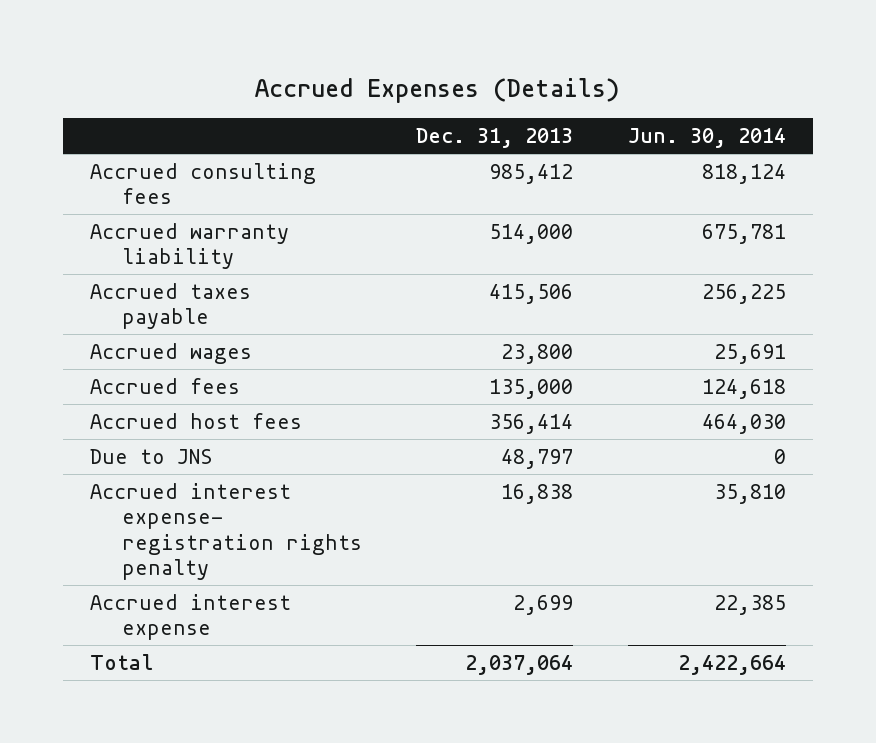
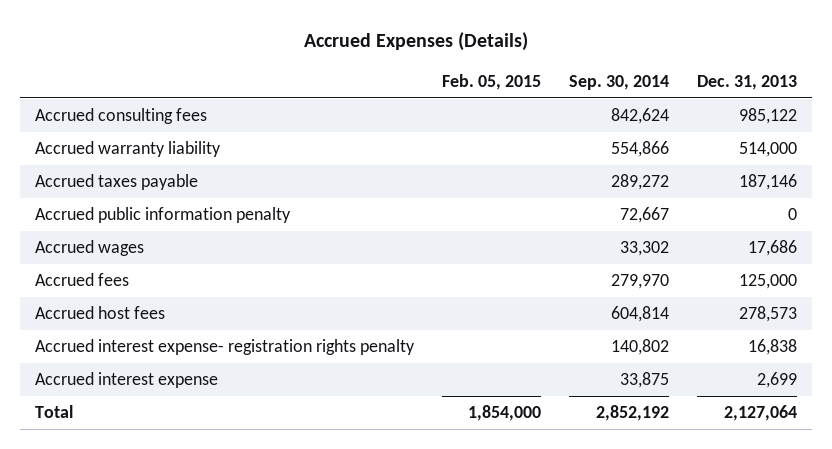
[627,128,786,149] Jun. 30, 2014 -> none
none -> [441,73,541,90] Feb. 05, 2015
none -> [569,74,670,90] Sep. 30, 2014
[489,163,574,184] 985,412 -> [739,108,798,125] 985,122
[90,448,213,464] Due to JNS -> none
[489,283,574,304] 415,506 -> [739,174,798,191] 187,146
none -> [34,207,291,224] Accrued public information penalty
[501,343,574,364] 23,800 -> [748,240,798,257] 17,686
[489,378,574,399] 135,000 -> [739,274,798,290] 125,000
[489,413,574,434] 356,414 -> [739,306,798,323] 278,573
[465,654,574,675] 2,037,064 -> [724,405,798,422] 2,127,064

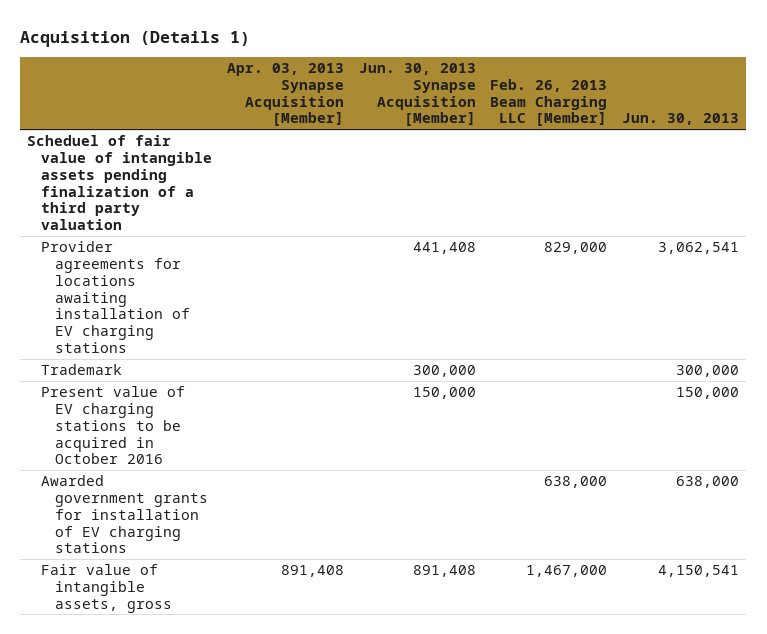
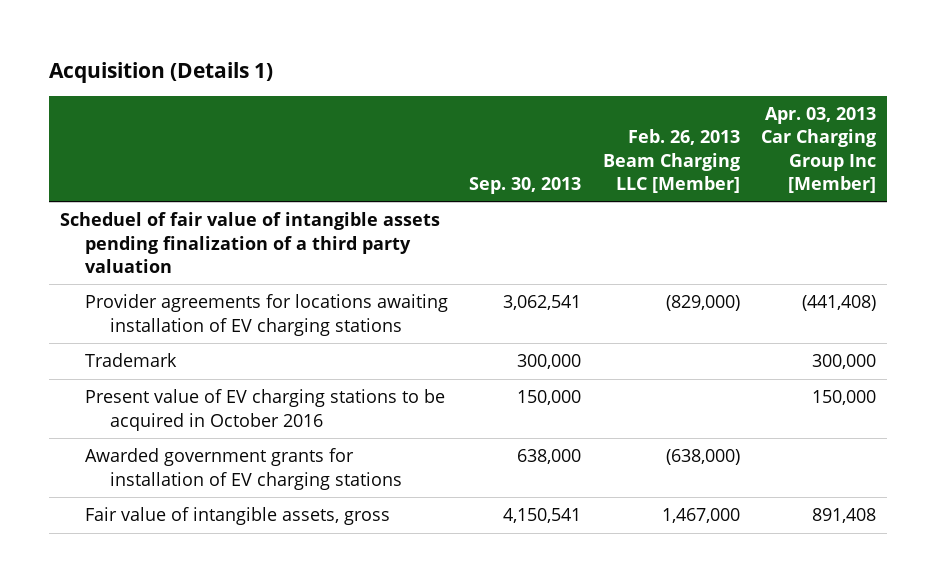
[227,62,345,127] Apr. 03, 2013 Synapse Acquisition [Member] -> none
[358,62,476,127] Jun. 30, 2013 Synapse Acquisition [Member] -> none
[622,113,740,126] Jun. 30, 2013 -> none
none -> [469,176,582,194] Sep. 30, 2013
none -> [761,106,877,193] Apr. 03, 2013 Car Charging Group Inc [Member]
[544,242,608,255] 829,000 -> [665,295,740,312] (829,000)
[544,476,608,489] 638,000 -> [665,449,740,466] (638,000)

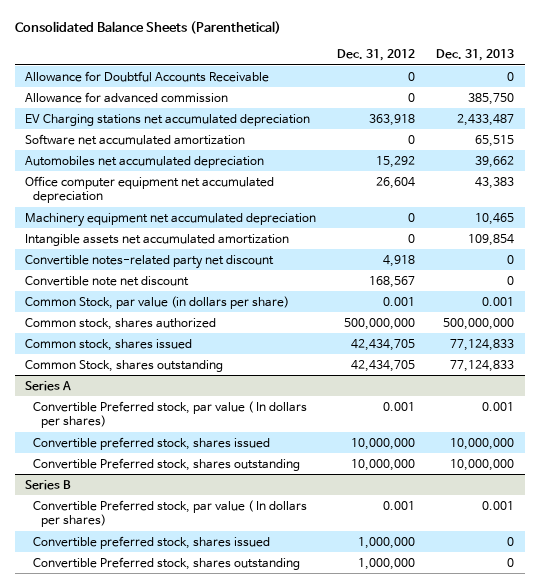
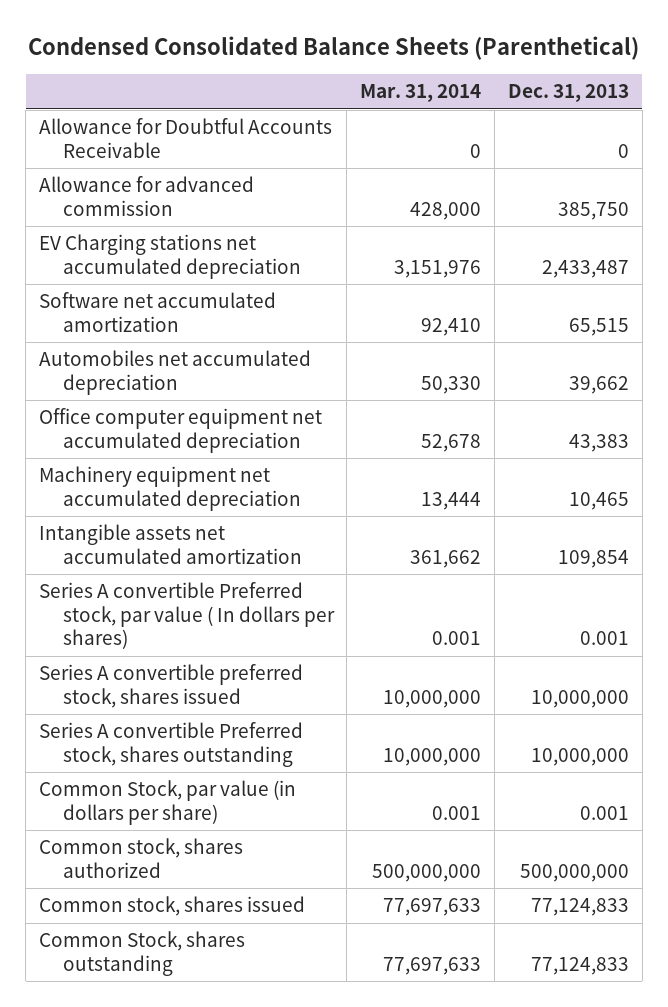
[14,21,281,35] Consolidated Balance Sheets (Parenthetical) -> [27,36,639,61] Condensed Consolidated Balance Sheets (Parenthetical)
[337,49,416,62] Dec. 31, 2012 -> none
none -> [360,84,482,103] Mar. 31, 2014
[25,254,275,269] Convertible notes-related party net discount -> none
[25,275,190,286] Convertible note net discount -> none
none -> [38,582,335,650] Series A convertible Preferred stock, par value ( In dollars per shares)
none -> [38,664,303,708] Series A convertible preferred stock, shares issued
none -> [38,722,303,767] Series A convertible Preferred stock, shares outstanding
[25,380,72,391] Series A -> none
[33,400,308,429] Convertible Preferred stock, par value ( In dollars per shares) -> none
[33,436,271,450] Convertible preferred stock, shares issued -> none
[33,457,301,471] Convertible Preferred stock, shares outstanding -> none
[25,479,72,490] Series B -> none
[33,499,308,528] Convertible Preferred stock, par value ( In dollars per shares) -> none
[33,535,271,549] Convertible preferred stock, shares issued -> none
[33,556,301,570] Convertible Preferred stock, shares outstanding -> none

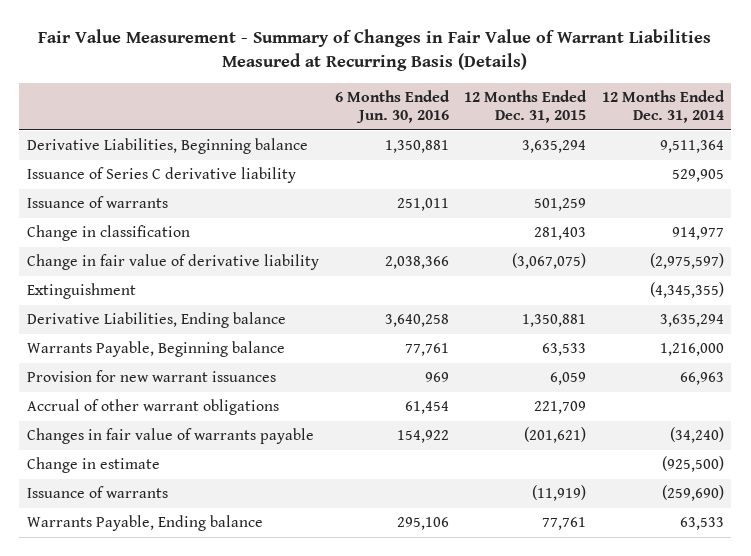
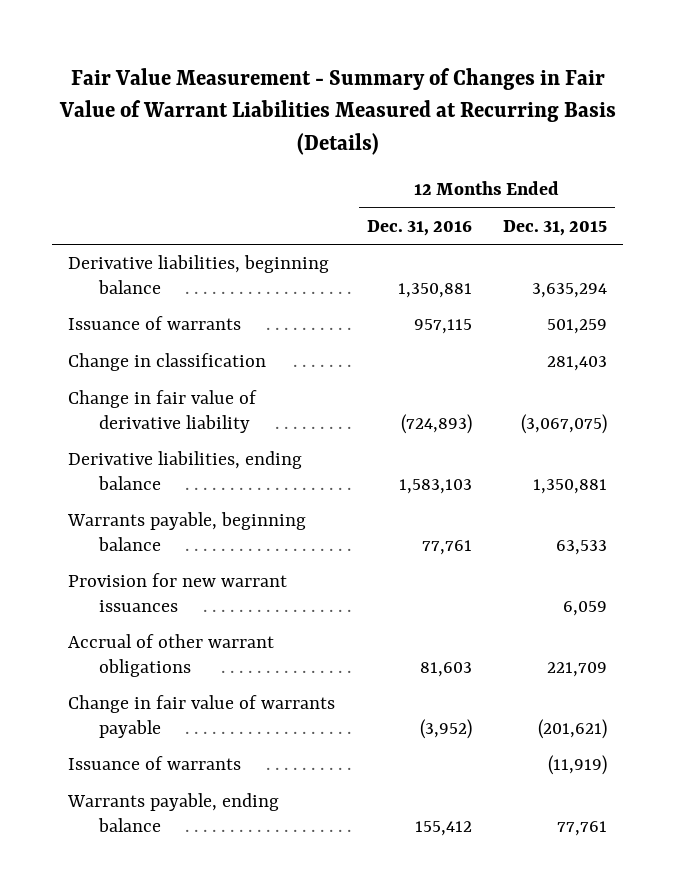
[334,89,450,124] 6 Months Ended Jun. 30, 2016 -> none
[601,89,725,124] 12 Months Ended Dec. 31, 2014 -> none
none -> [366,220,472,237] Dec. 31, 2016
[27,167,297,184] Issuance of Series C derivative liability -> none
[27,138,309,155] Derivative Liabilities, Beginning balance -> [67,255,329,294] Derivative liabilities, beginning balance
[27,283,137,300] Extinguishment -> none
[27,312,287,329] Derivative Liabilities, Ending balance -> [67,451,302,490] Derivative liabilities, ending balance
[27,341,286,358] Warrants Payable, Beginning balance -> [66,512,306,551] Warrants payable, beginning balance
[27,457,161,474] Change in estimate -> none
[27,428,315,445] Changes in fair value of warrants payable -> [67,695,335,738] Change in fair value of warrants payable
[27,515,264,532] Warrants Payable, Ending balance -> [66,793,279,832] Warrants payable, ending balance

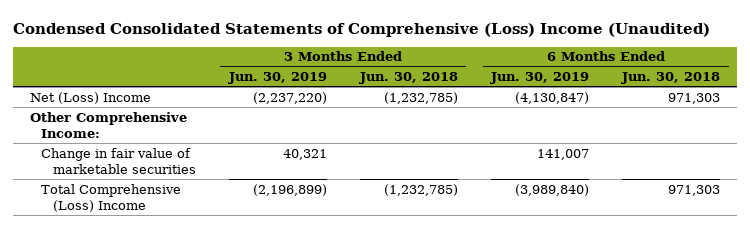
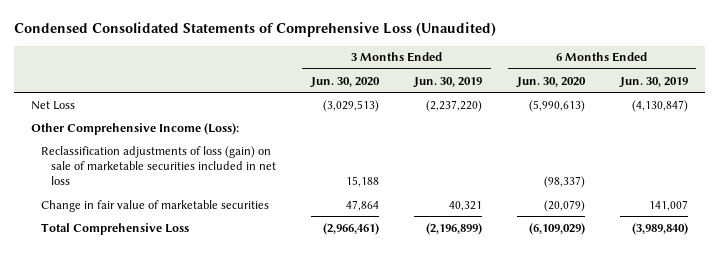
[13,22,711,37] Condensed Consolidated Statements of Comprehensive (Loss) Income (Unaudited) -> [13,22,496,38] Condensed Consolidated Statements of Comprehensive Loss (Unaudited)
[358,72,458,85] Jun. 30, 2018 -> none
[621,72,721,85] Jun. 30, 2018 -> none
none -> [310,76,381,88] Jun. 30, 2020
none -> [515,76,586,88] Jun. 30, 2020
[29,91,151,104] Net (Loss) Income -> [31,100,76,110] Net Loss
[29,111,187,138] Other Comprehensive Income: -> [31,122,240,135] Other Comprehensive Income (Loss):
none -> [41,145,277,186] Reclassification adjustments of loss (gain) on sale of marketable securities included in net loss
[41,183,182,212] Total Comprehensive (Loss) Income -> [41,222,190,235] Total Comprehensive Loss

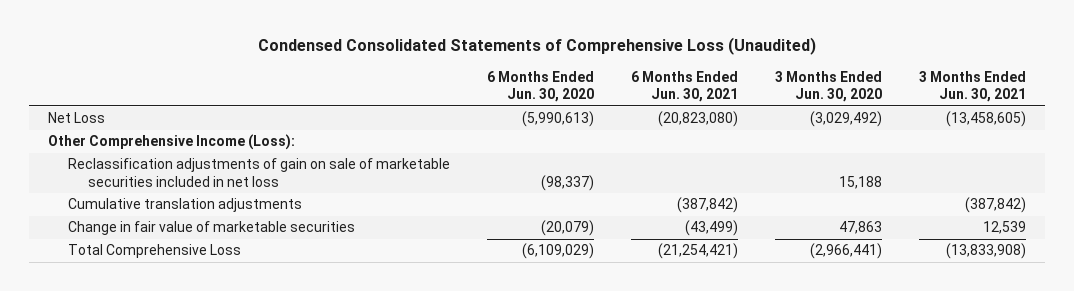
[412,76,482,88] Jun. 30, 2019 -> none
[618,76,688,88] Jun. 30, 2019 -> none
none -> [631,70,739,103] 6 Months Ended Jun. 30, 2021
none -> [919,70,1027,103] 3 Months Ended Jun. 30, 2021
[323,99,380,112] (3,029,513) -> [810,111,883,128] (3,029,492)
[41,145,277,186] Reclassification adjustments of loss (gain) on sale of marketable securities included in net loss -> [67,158,450,187] Reclassification adjustments of gain on sale of marketable securities included in net loss
none -> [67,198,302,213] Cumulative translation adjustments
[346,199,380,211] 47,864 -> [839,221,883,235] 47,863
[323,222,380,235] (2,966,461) -> [810,243,883,260] (2,966,441)

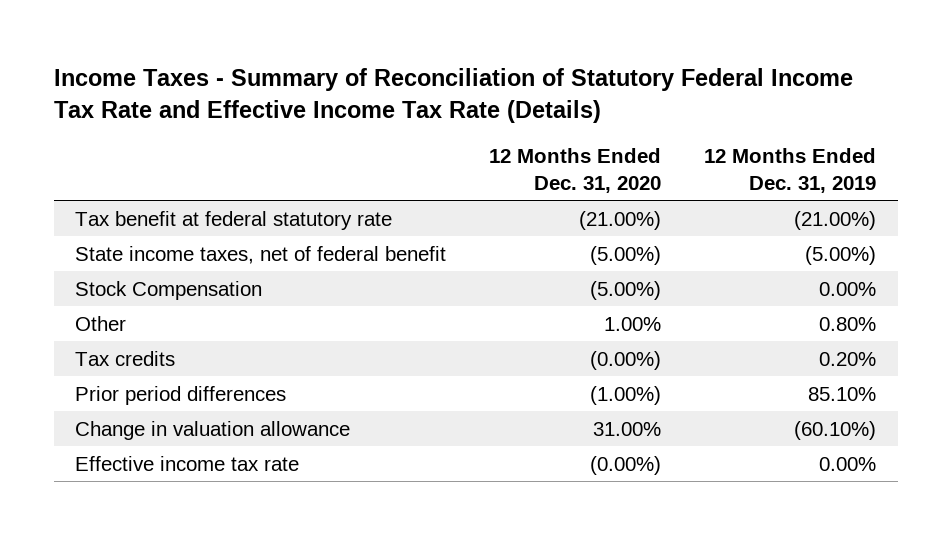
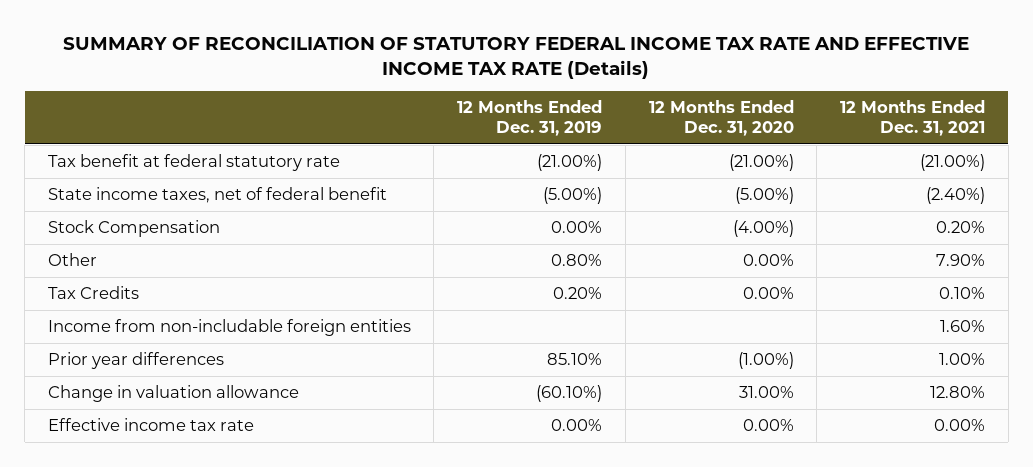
[53,67,853,123] Income Taxes - Summary of Reconciliation of Statutory Federal Income Tax Rate and Effective Income Tax Rate (Details) -> [63,36,970,80] SUMMARY OF RECONCILIATION OF STATUTORY FEDERAL INCOME TAX RATE AND EFFECTIVE INCOME TAX RATE (Details)
none -> [840,100,986,137] 12 Months Ended Dec. 31, 2021
[590,280,662,300] (5.00%) -> [732,220,794,238] (4.00%)
[604,316,662,331] 1.00% -> [742,254,794,267] 0.00%
[75,350,176,366] Tax credits -> [47,286,139,300] Tax Credits
[590,350,662,370] (0.00%) -> [742,287,794,300] 0.00%
none -> [47,319,411,337] Income from non-includable foreign entities
[75,385,287,405] Prior period differences -> [47,352,224,370] Prior year differences
[590,455,662,475] (0.00%) -> [742,419,794,432] 0.00%

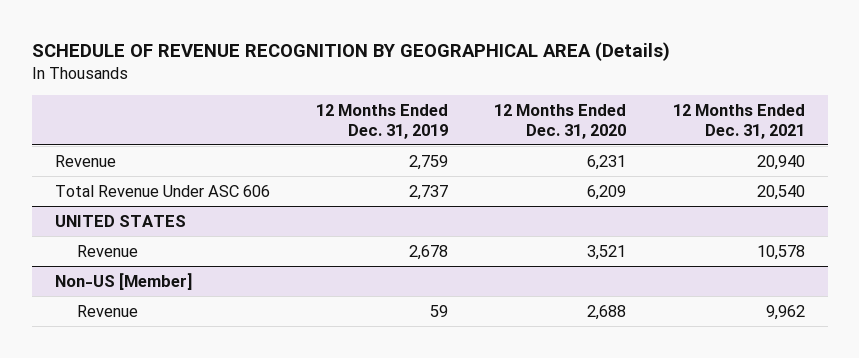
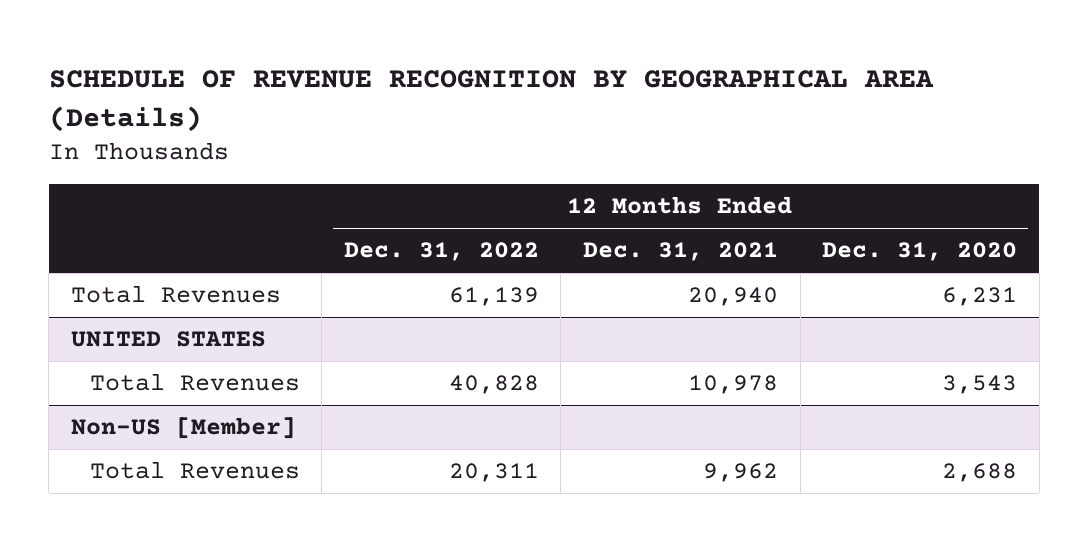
[316,103,449,139] 12 Months Ended Dec. 31, 2019 -> none
none -> [343,242,539,262] Dec. 31, 2022
[54,184,270,197] Total Revenue Under ASC 606 -> none
[54,154,116,167] Revenue -> [71,285,282,304] Total Revenues
[76,244,138,257] Revenue -> none
none -> [89,373,300,392] Total Revenues
[76,304,138,317] Revenue -> [89,461,300,480] Total Revenues

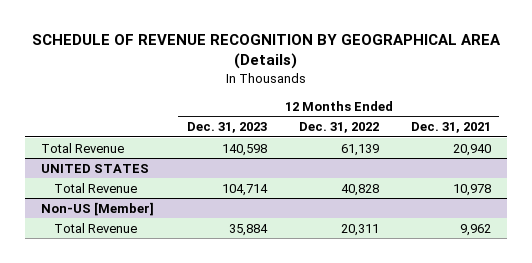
[822,242,1018,262] Dec. 31, 2020 -> none
none -> [186,122,267,134] Dec. 31, 2023
[71,285,282,304] Total Revenues -> [41,142,125,153] Total Revenue
[89,373,300,392] Total Revenues -> [54,182,138,193] Total Revenue
[89,461,300,480] Total Revenues -> [54,222,138,233] Total Revenue

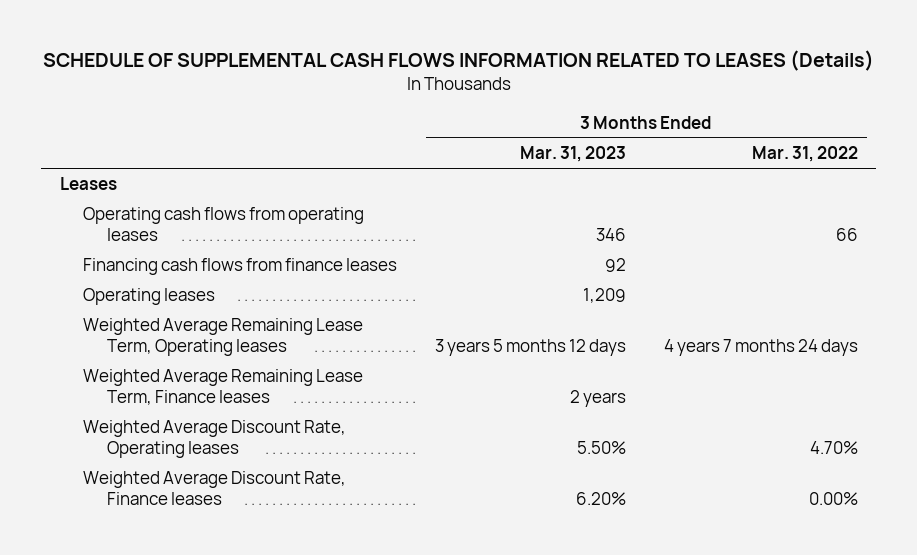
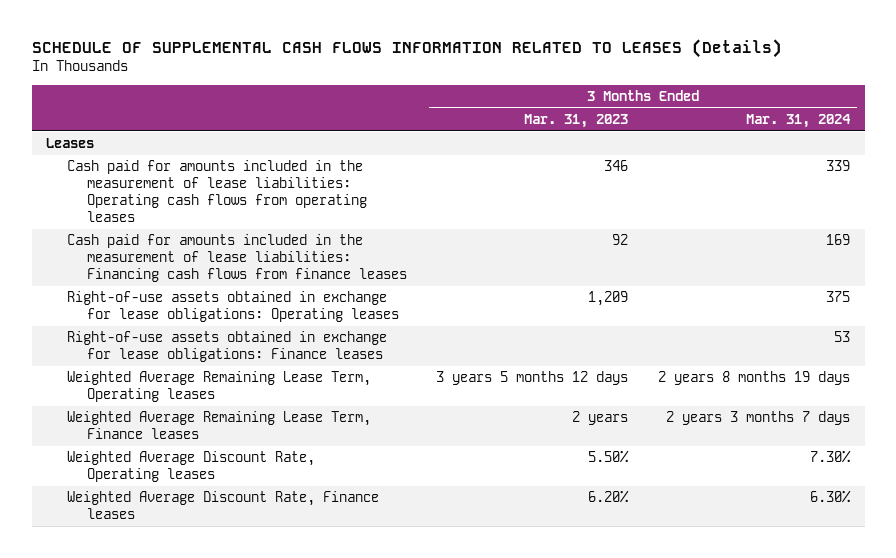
[751,146,858,163] Mar. 31, 2022 -> none
none -> [745,114,851,129] Mar. 31, 2024
[83,207,365,241] Operating cash flows from operating leases -> [66,160,367,223] Cash paid for amounts included in the measurement of lease liabilities: Operating cash flows from operating leases
[83,258,398,276] Financing cash flows from finance leases -> [66,234,407,283] Cash paid for amounts included in the measurement of lease liabilities: Financing cash flows from finance leases
[83,288,216,306] Operating leases -> [66,291,399,323] Right-of-use assets obtained in exchange for lease obligations: Operating leases
none -> [66,331,387,363] Right-of-use assets obtained in exchange for lease obligations: Finance leases

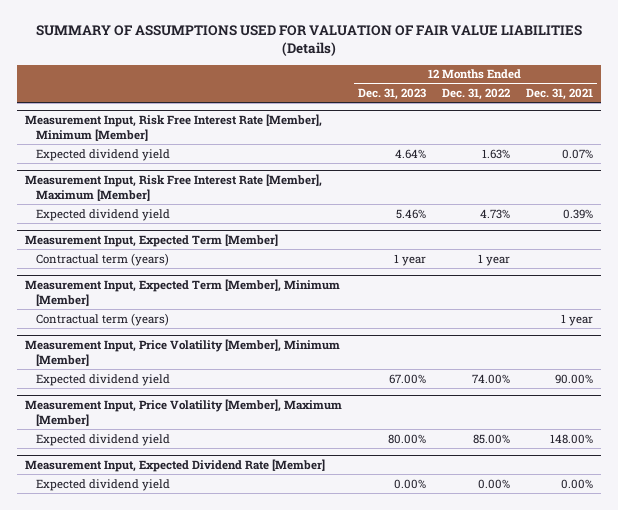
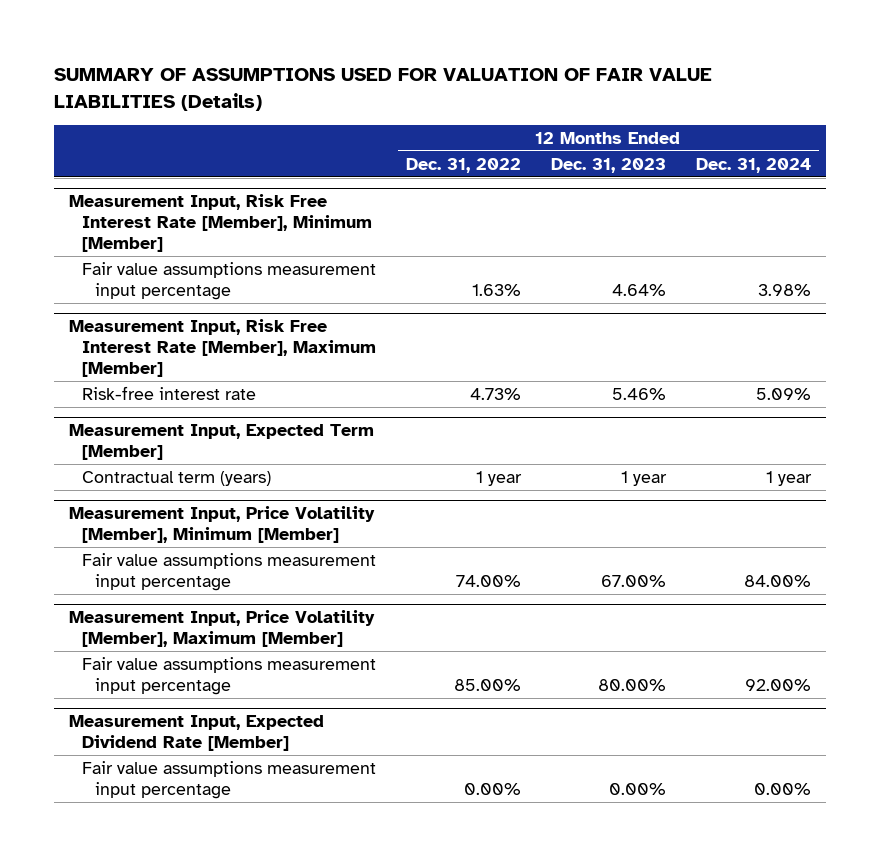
[525,88,593,101] Dec. 31, 2021 -> none
none -> [696,157,812,173] Dec. 31, 2024
[36,148,171,161] Expected dividend yield -> [81,261,376,300] Fair value assumptions measurement input percentage
[36,208,171,221] Expected dividend yield -> [81,385,256,400] Risk-free interest rate
[24,279,340,307] Measurement Input, Expected Term [Member], Minimum [Member] -> none
[36,312,170,326] Contractual term (years) -> none
[36,373,171,386] Expected dividend yield -> [81,552,376,591] Fair value assumptions measurement input percentage
[36,433,171,446] Expected dividend yield -> [81,656,376,695] Fair value assumptions measurement input percentage
[36,478,171,491] Expected dividend yield -> [81,760,376,799] Fair value assumptions measurement input percentage

